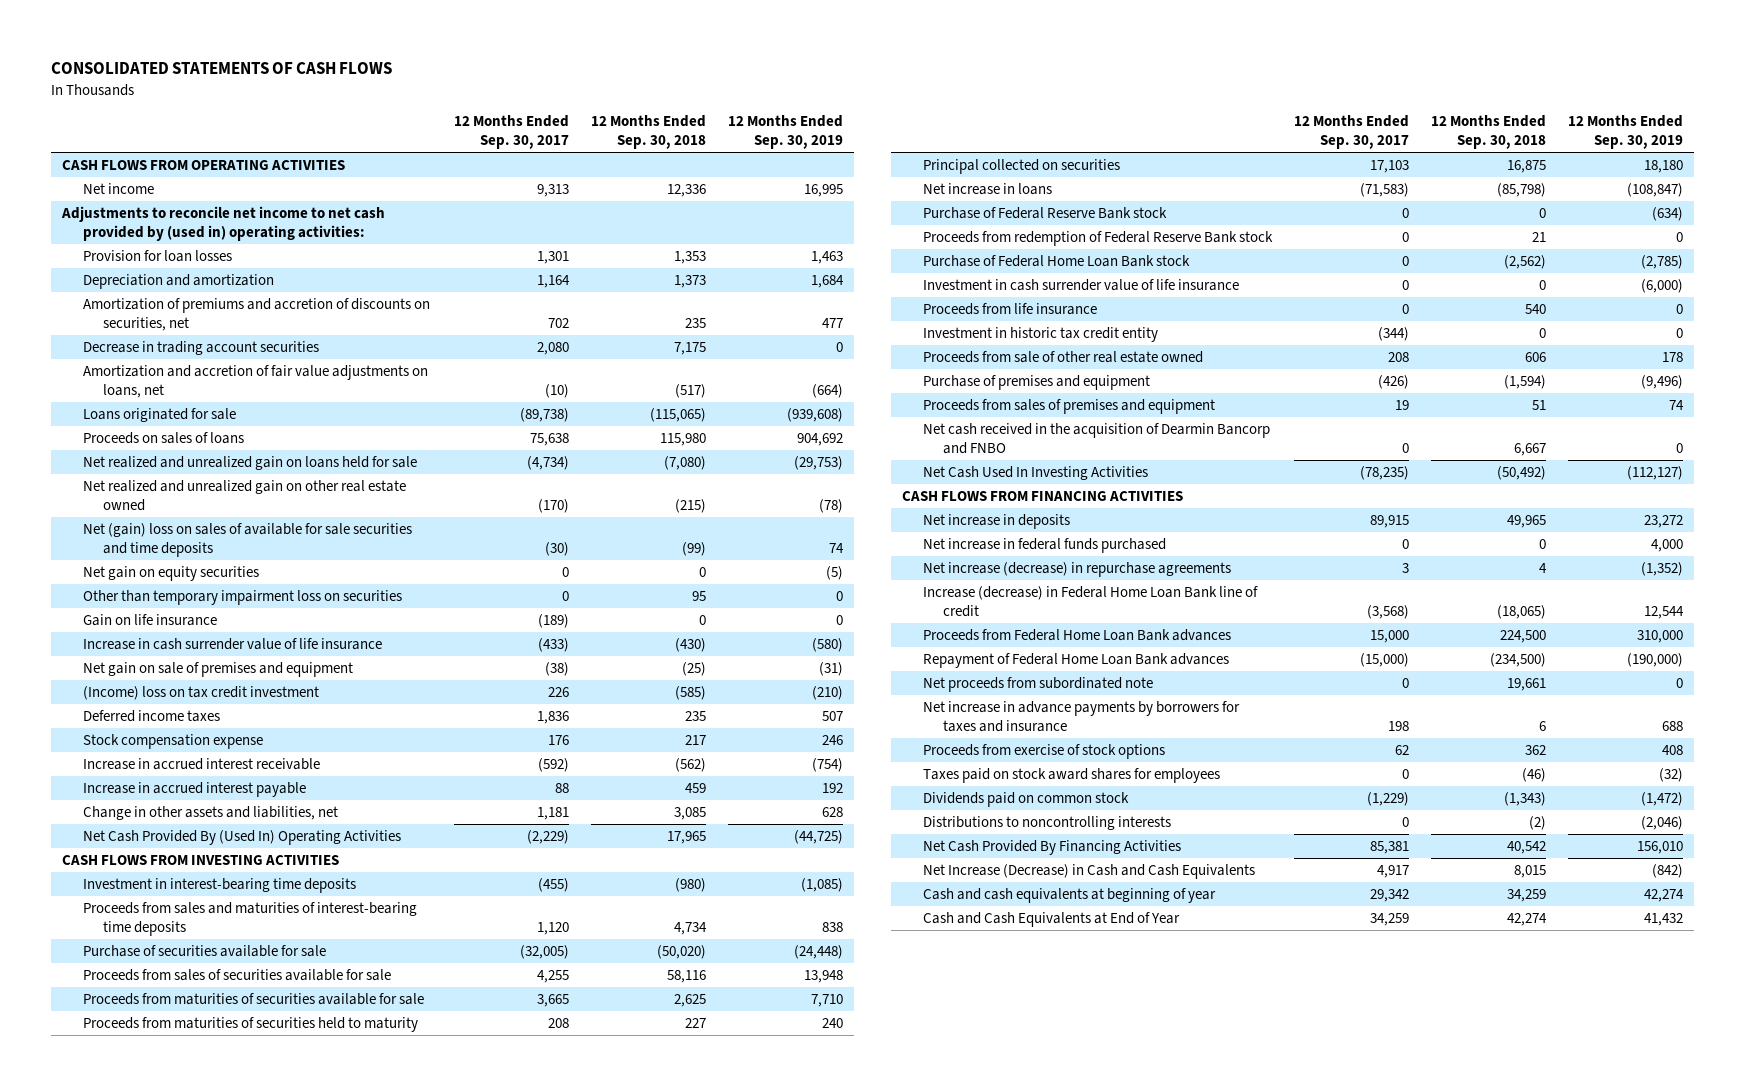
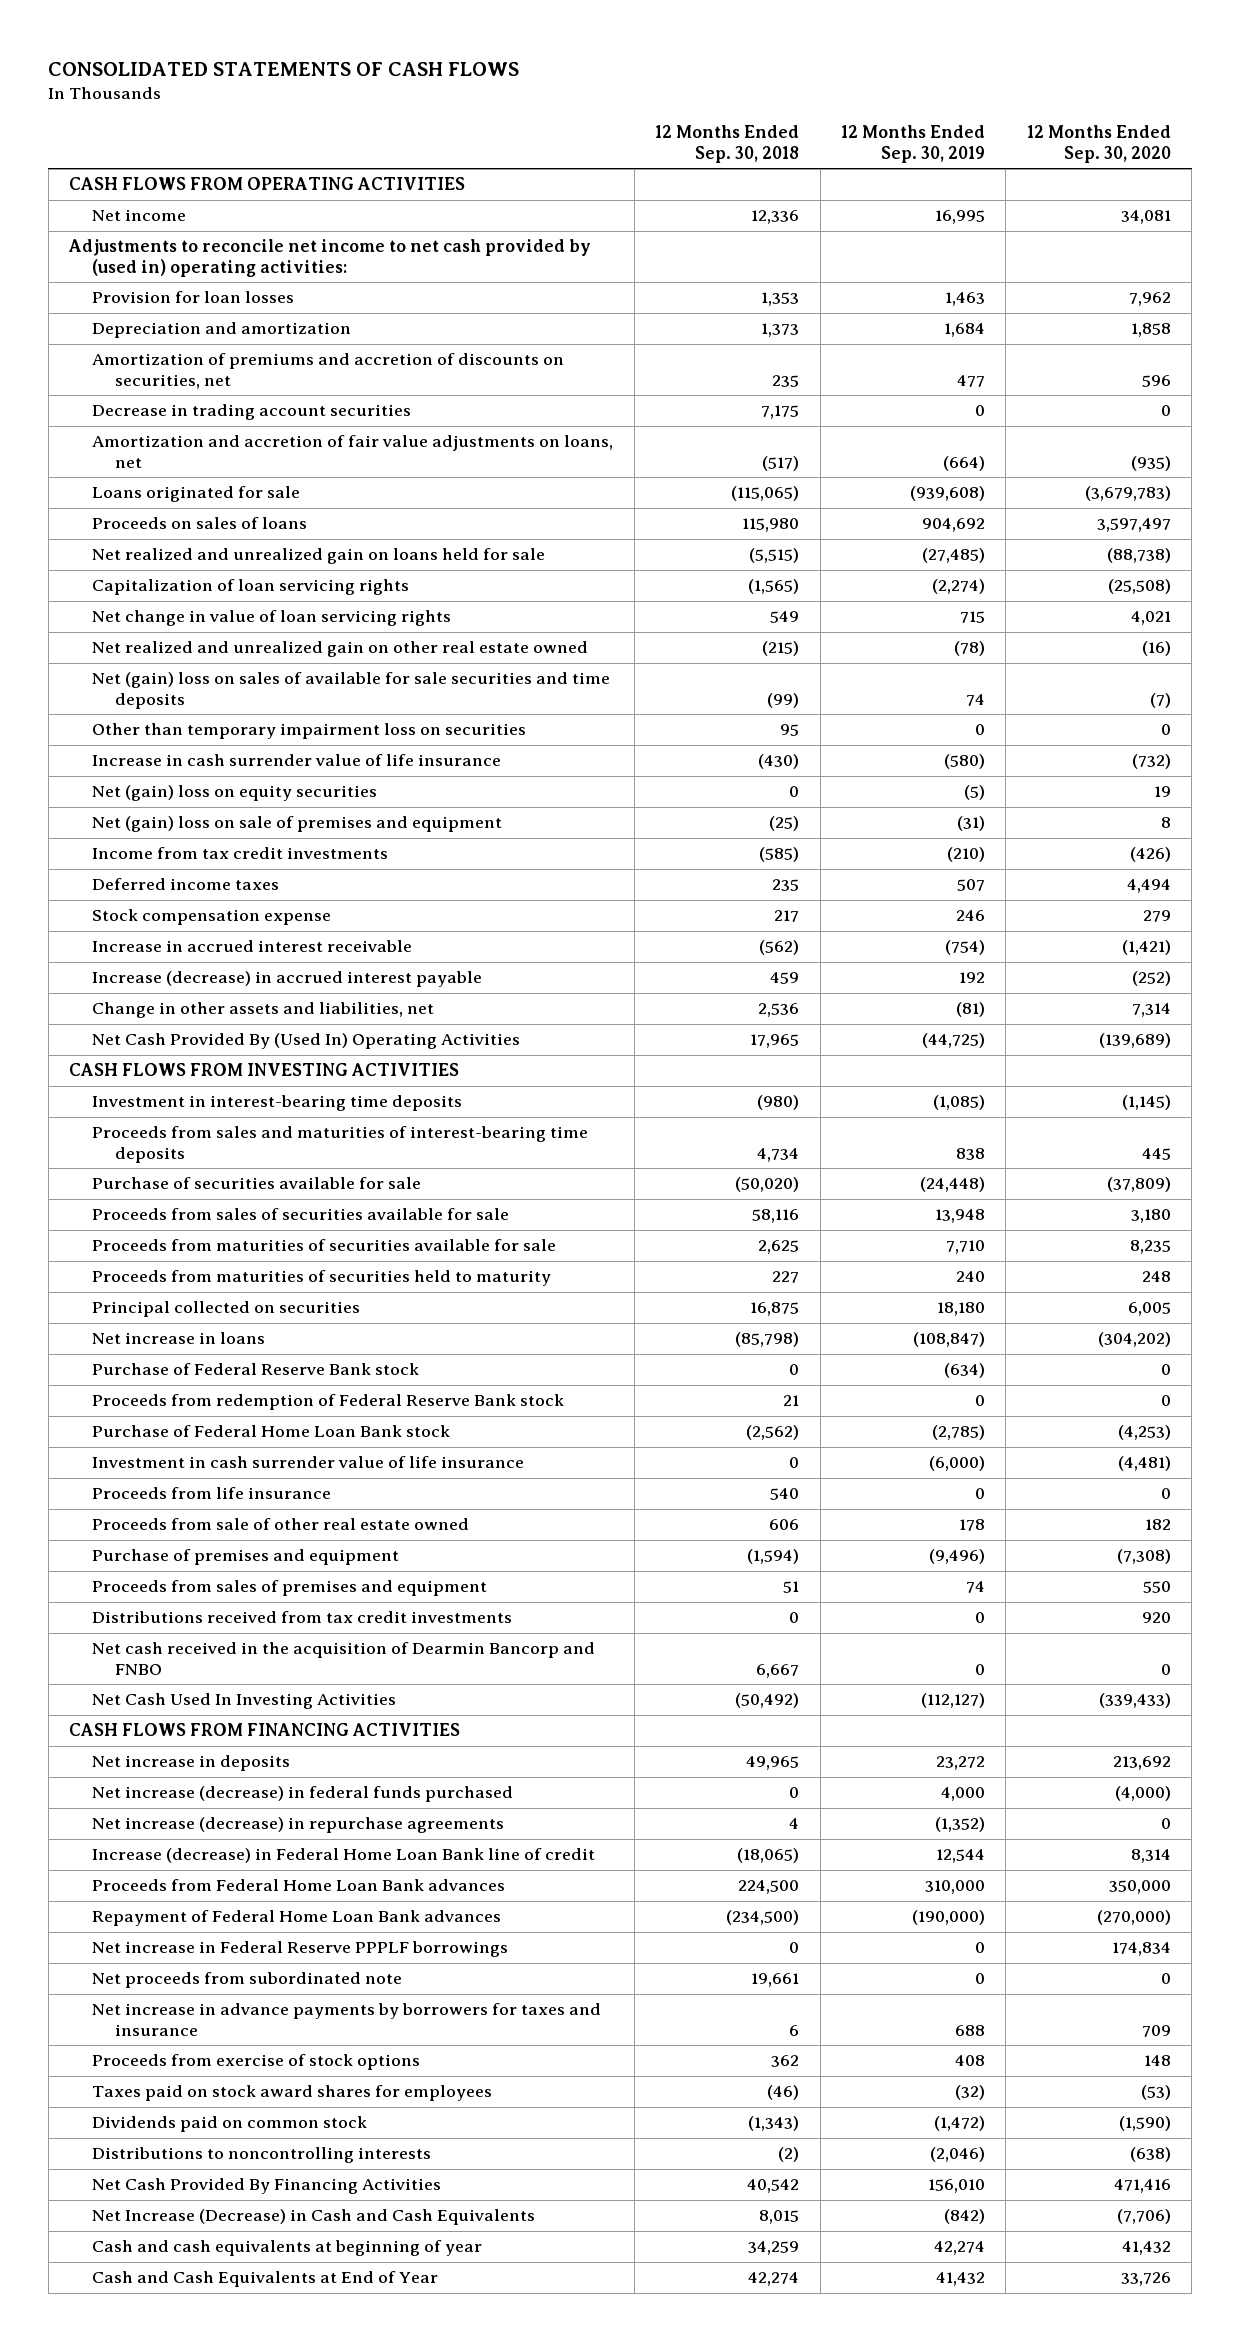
[453,115,569,150] 12 Months Ended Sep. 30, 2017 -> none
none -> [1026,125,1171,163] 12 Months Ended Sep. 30, 2020
[663,456,706,471] (7,080) -> [749,548,800,564] (5,515)
[794,456,844,471] (29,753) -> [921,548,985,564] (27,485)
none -> [92,579,410,596] Capitalization of loan servicing rights
none -> [92,610,452,627] Net change in value of loan servicing rights
[82,566,259,582] Net gain on equity securities -> none
[82,614,217,627] Gain on life insurance -> none
none -> [92,785,378,802] Net (gain) loss on equity securities
[82,662,353,678] Net gain on sale of premises and equipment -> [92,816,503,833] Net (gain) loss on sale of premises and equipment
[82,686,319,701] (Income) loss on tax credit investment -> [92,847,389,860] Income from tax credit investments
[82,782,306,798] Increase in accrued interest payable -> [92,971,483,988] Increase (decrease) in accrued interest payable
[673,807,706,821] 3,085 -> [758,1003,800,1018] 2,536
[822,807,844,818] 628 -> [955,1002,985,1018] (81)
[922,327,1158,343] Investment in historic tax credit entity -> none
none -> [92,1611,513,1624] Distributions received from tax credit investments
[922,538,1166,554] Net increase in federal funds purchased -> [92,1786,514,1803] Net increase (decrease) in federal funds purchased
none -> [92,1941,509,1958] Net increase in Federal Reserve PPPLF borrowings

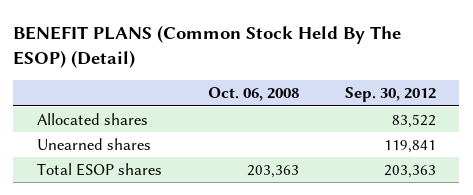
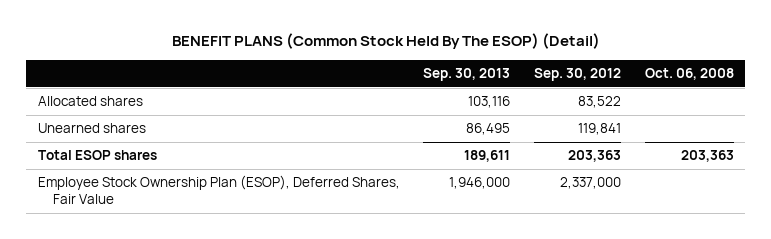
none -> [423,67,511,81] Sep. 30, 2013
none -> [37,175,400,205] Employee Stock Ownership Plan (ESOP), Deferred Shares, Fair Value

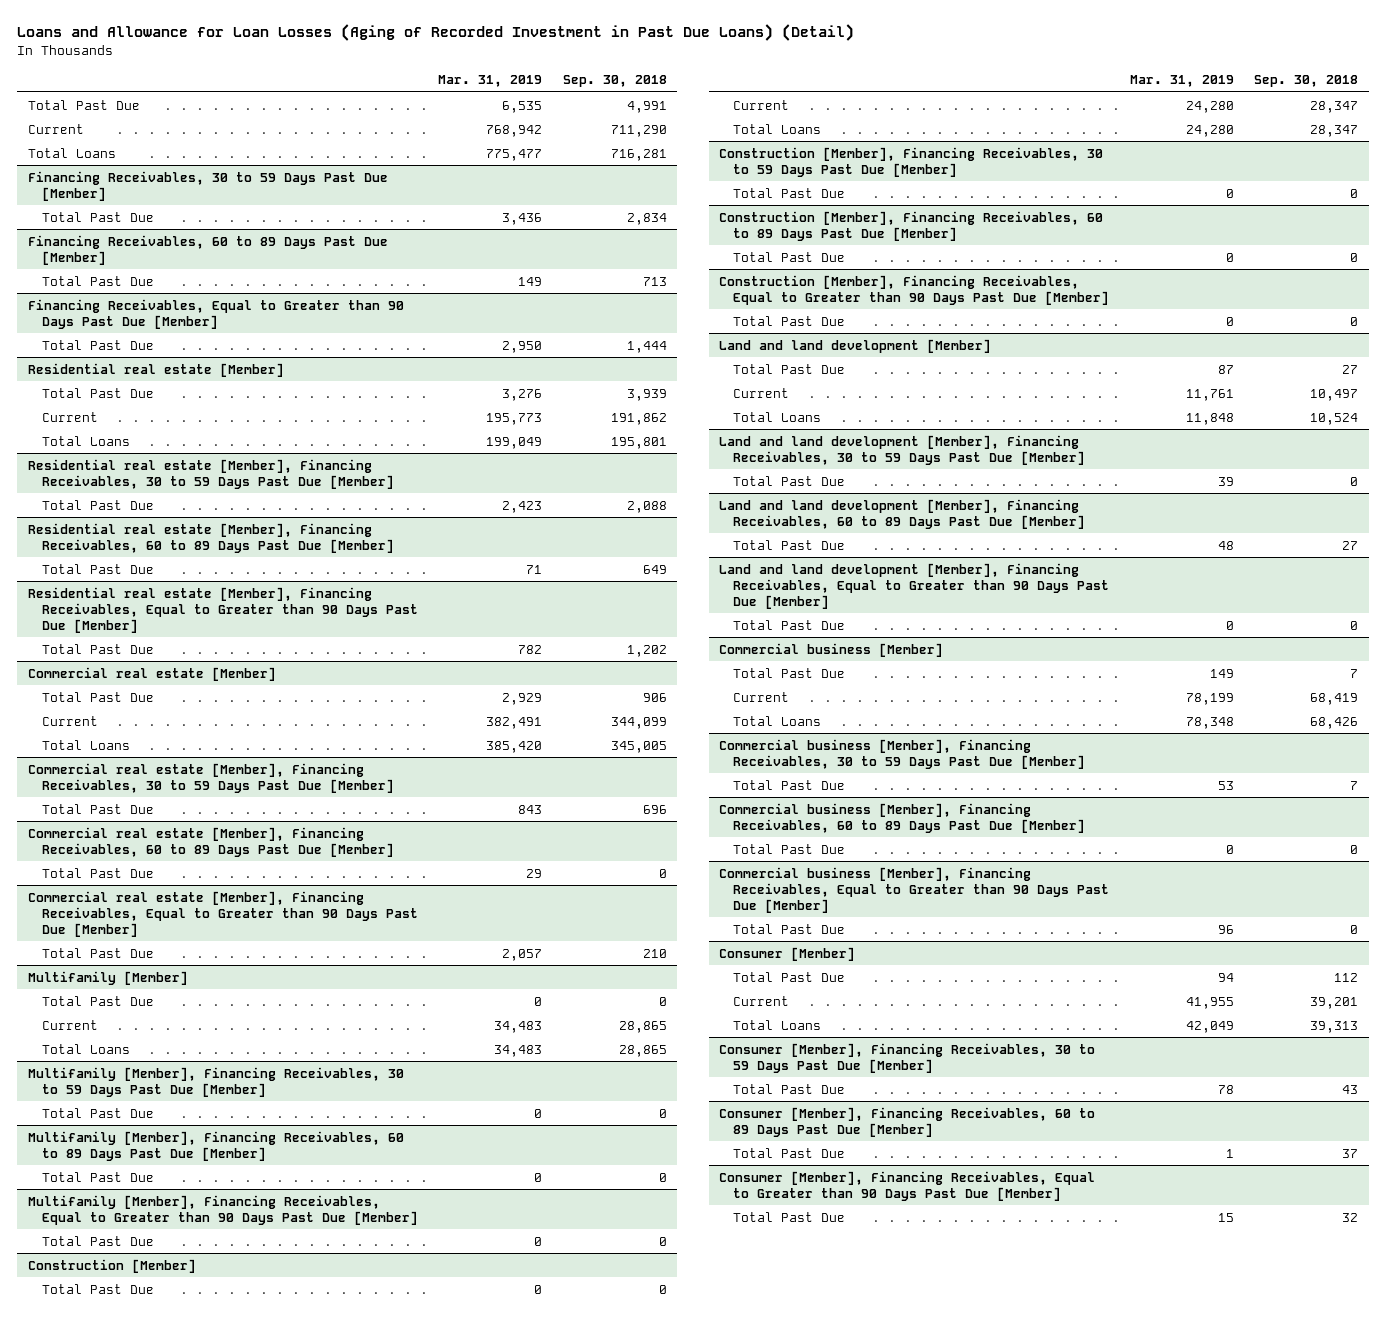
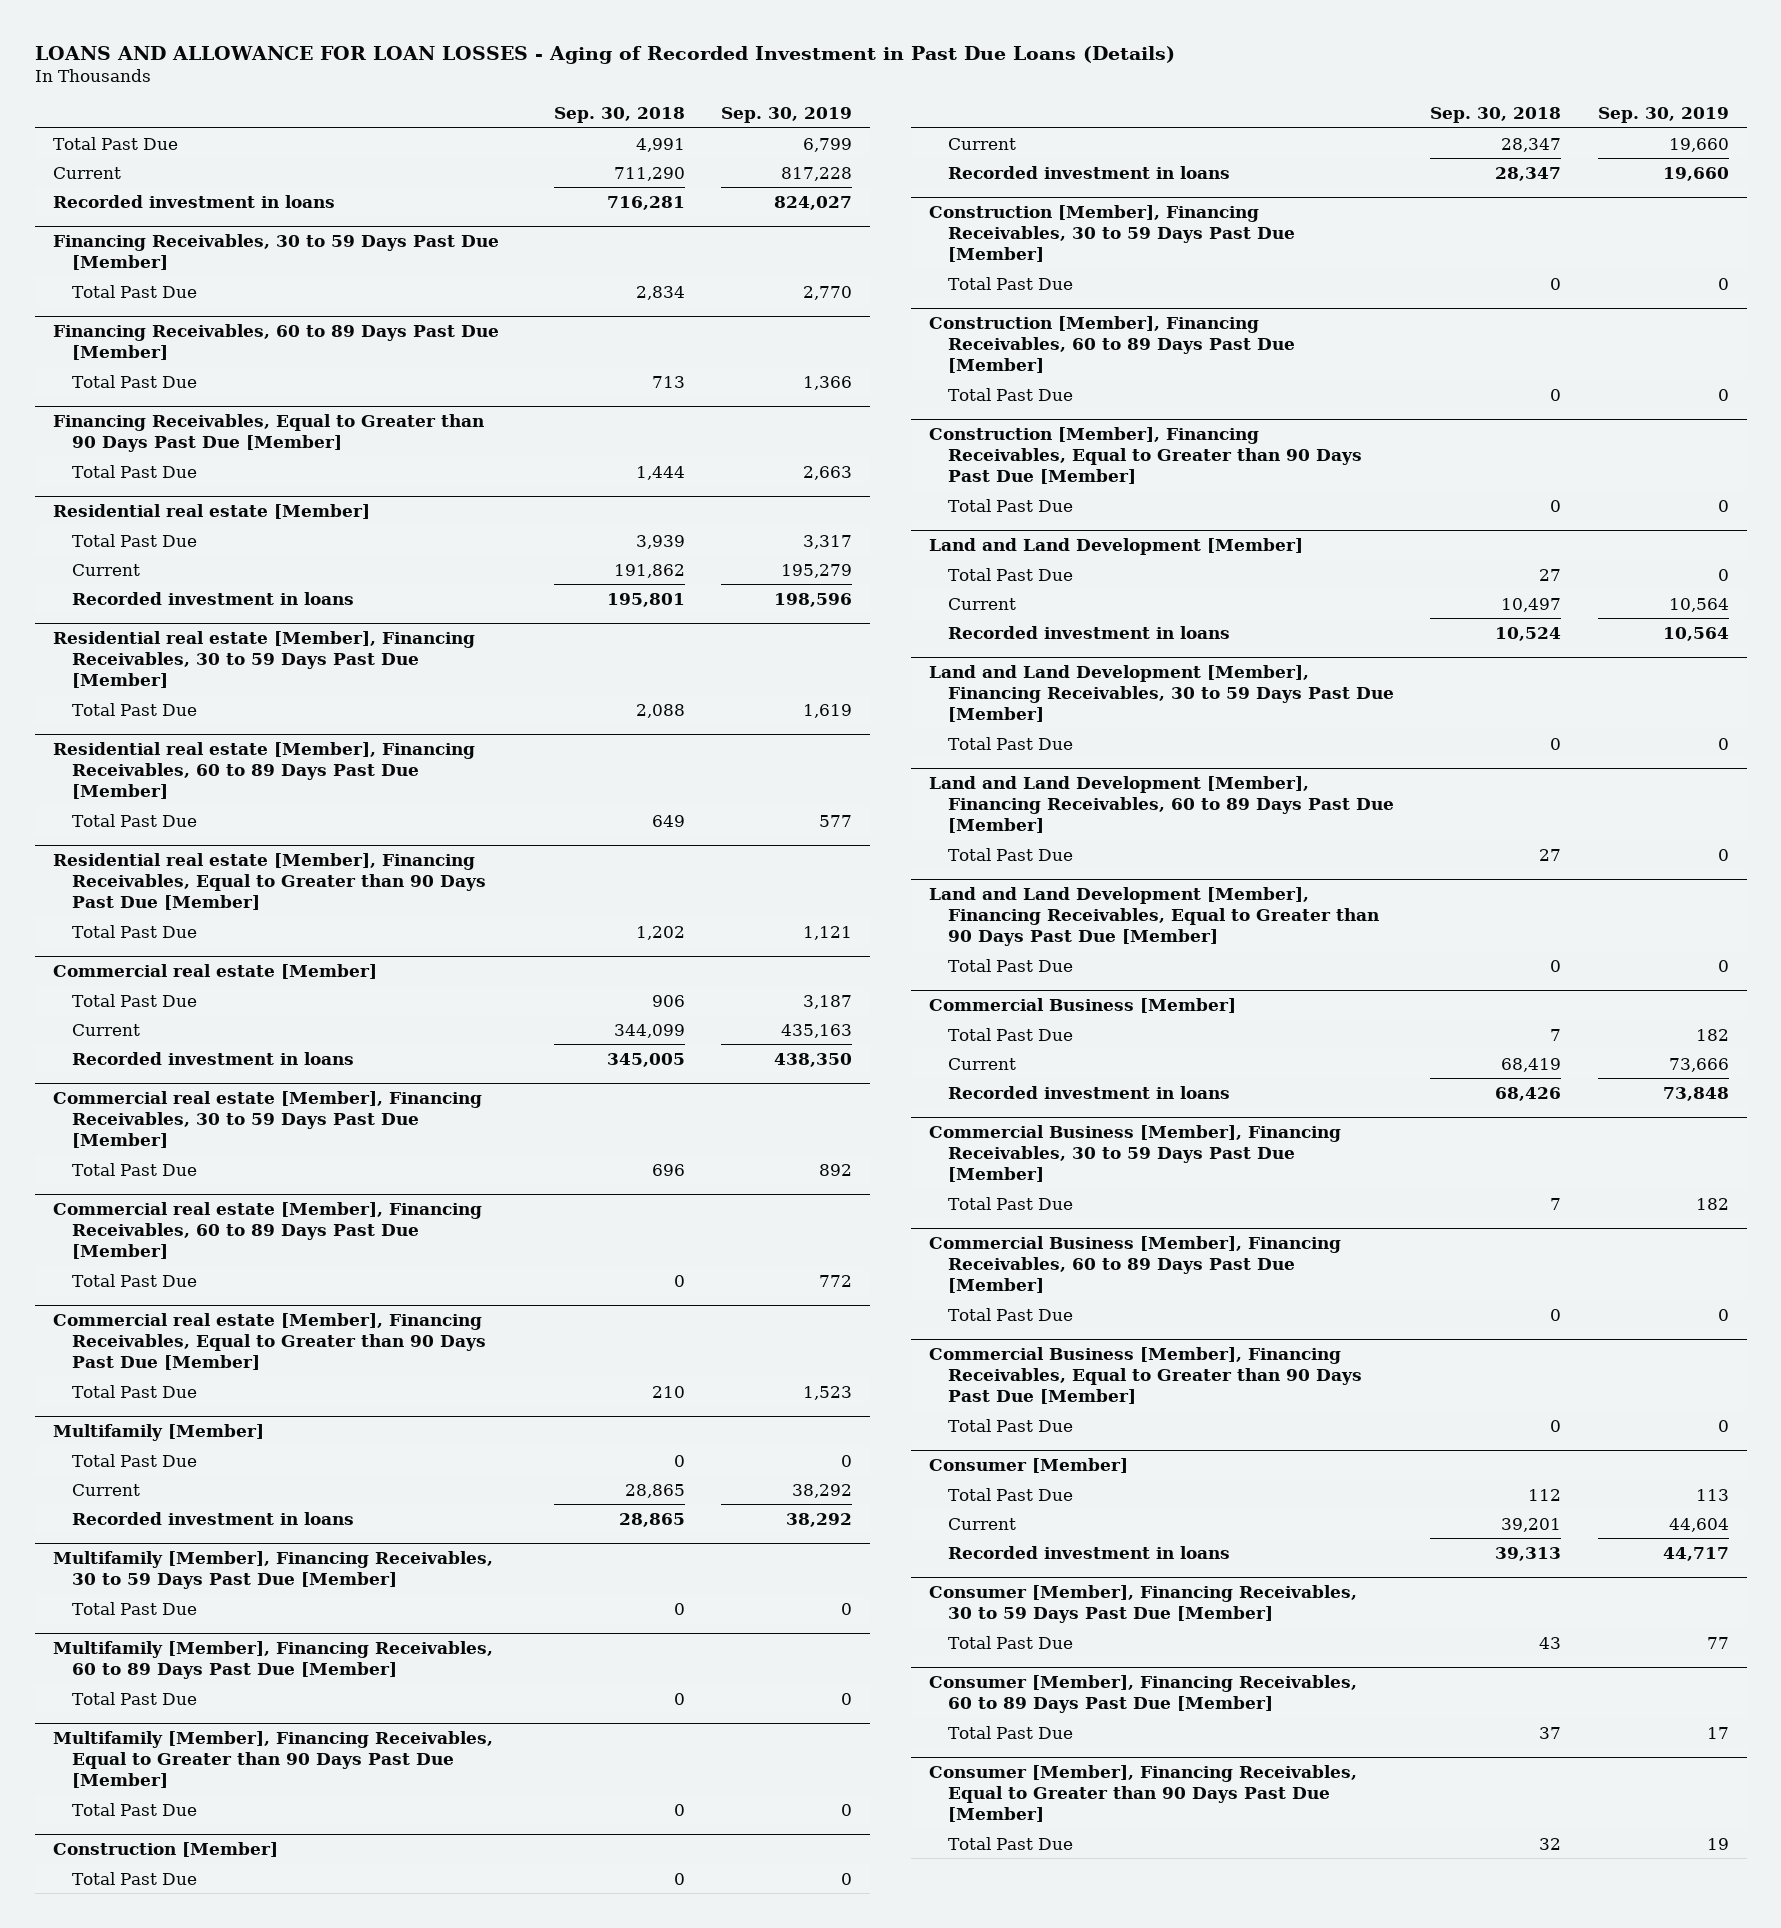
[17,24,855,42] Loans and Allowance for Loan Losses (Aging of Recorded Investment in Past Due Loans) (Detail) -> [34,46,1175,65] LOANS AND ALLOWANCE FOR LOAN LOSSES - Aging of Recorded Investment in Past Due Loans (Details)
[438,75,543,88] Mar. 31, 2019 -> none
none -> [721,107,853,124] Sep. 30, 2019
[27,147,116,158] Total Loans -> [52,194,335,208] Recorded investment in loans
[41,435,130,446] Total Loans -> [71,591,354,605] Recorded investment in loans
[41,739,130,750] Total Loans -> [71,1051,354,1065] Recorded investment in loans
[41,1043,130,1054] Total Loans -> [71,1511,354,1525] Recorded investment in loans
[733,123,822,134] Total Loans -> [948,165,1231,179] Recorded investment in loans
[719,338,992,353] Land and land development [Member] -> [929,538,1304,556] Land and Land Development [Member]
[733,411,822,422] Total Loans -> [948,625,1231,639] Recorded investment in loans
[719,434,1086,465] Land and land development [Member], Financing Receivables, 30 to 59 Days Past Due [Member] -> [929,665,1395,723] Land and Land Development [Member], Financing Receivables, 30 to 59 Days Past Due [Member]
[719,498,1086,529] Land and land development [Member], Financing Receivables, 60 to 89 Days Past Due [Member] -> [929,776,1395,834] Land and Land Development [Member], Financing Receivables, 60 to 89 Days Past Due [Member]
[719,562,1110,609] Land and land development [Member], Financing Receivables, Equal to Greater than 90 Days Past Due [Member] -> [929,887,1380,947] Land and Land Development [Member], Financing Receivables, Equal to Greater than 90 Days Past Due [Member]
[719,642,944,657] Commercial business [Member] -> [929,998,1237,1014] Commercial Business [Member]
[733,715,822,726] Total Loans -> [948,1085,1231,1099] Recorded investment in loans
[719,738,1086,769] Commercial business [Member], Financing Receivables, 30 to 59 Days Past Due [Member] -> [929,1125,1342,1183] Commercial Business [Member], Financing Receivables, 30 to 59 Days Past Due [Member]
[719,802,1086,833] Commercial business [Member], Financing Receivables, 60 to 89 Days Past Due [Member] -> [929,1236,1342,1294] Commercial Business [Member], Financing Receivables, 60 to 89 Days Past Due [Member]
[719,866,1110,913] Commercial business [Member], Financing Receivables, Equal to Greater than 90 Days Past Due [Member] -> [929,1347,1363,1405] Commercial Business [Member], Financing Receivables, Equal to Greater than 90 Days Past Due [Member]
[733,1019,822,1030] Total Loans -> [948,1545,1231,1559] Recorded investment in loans

